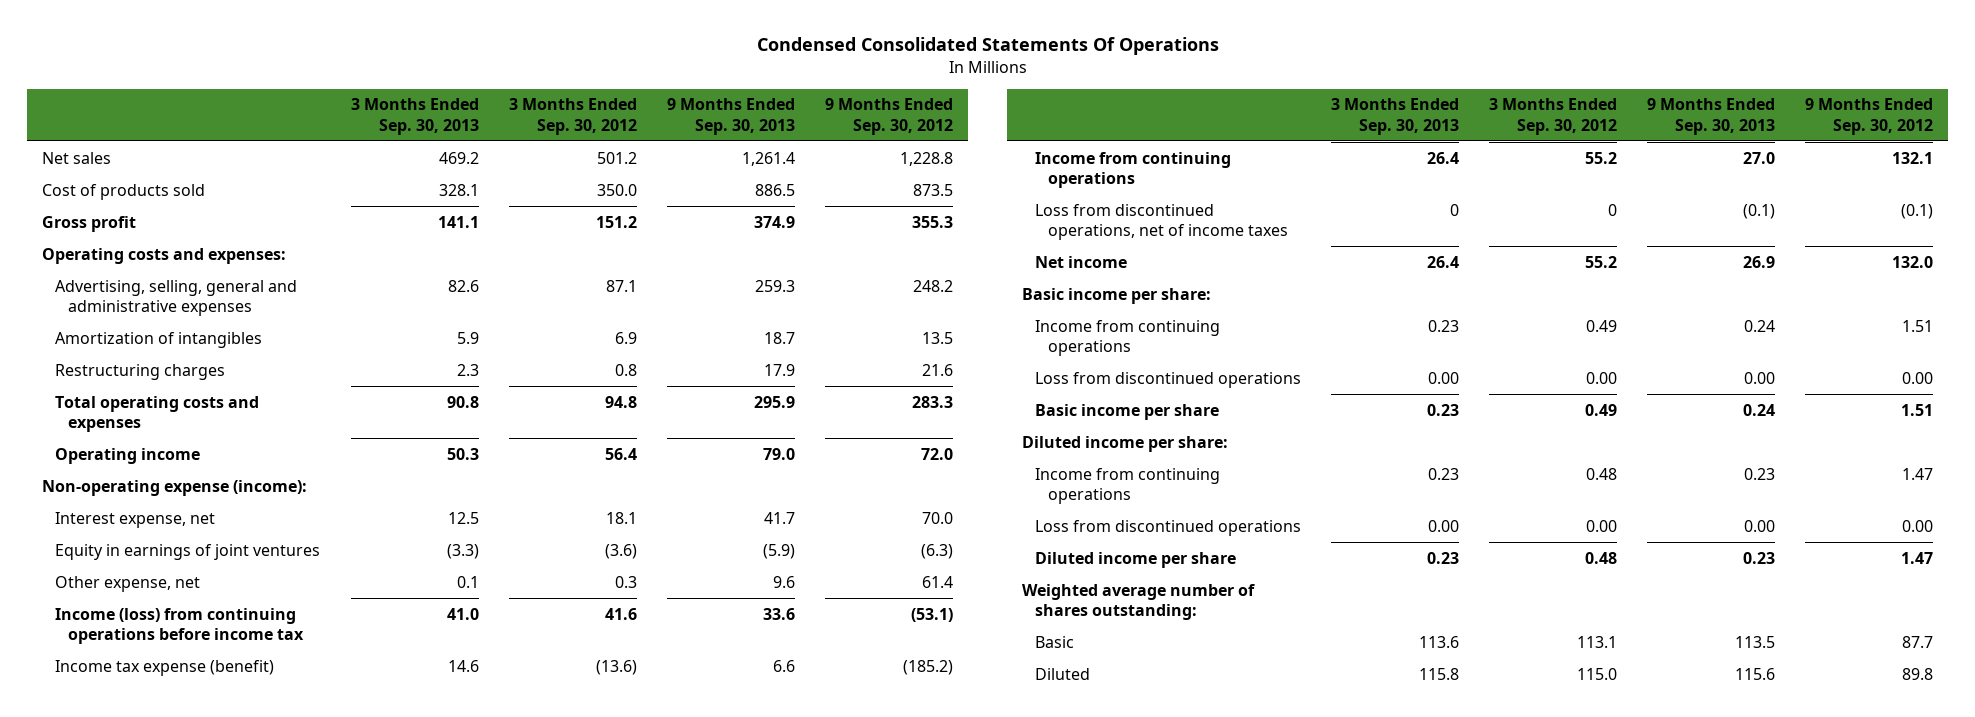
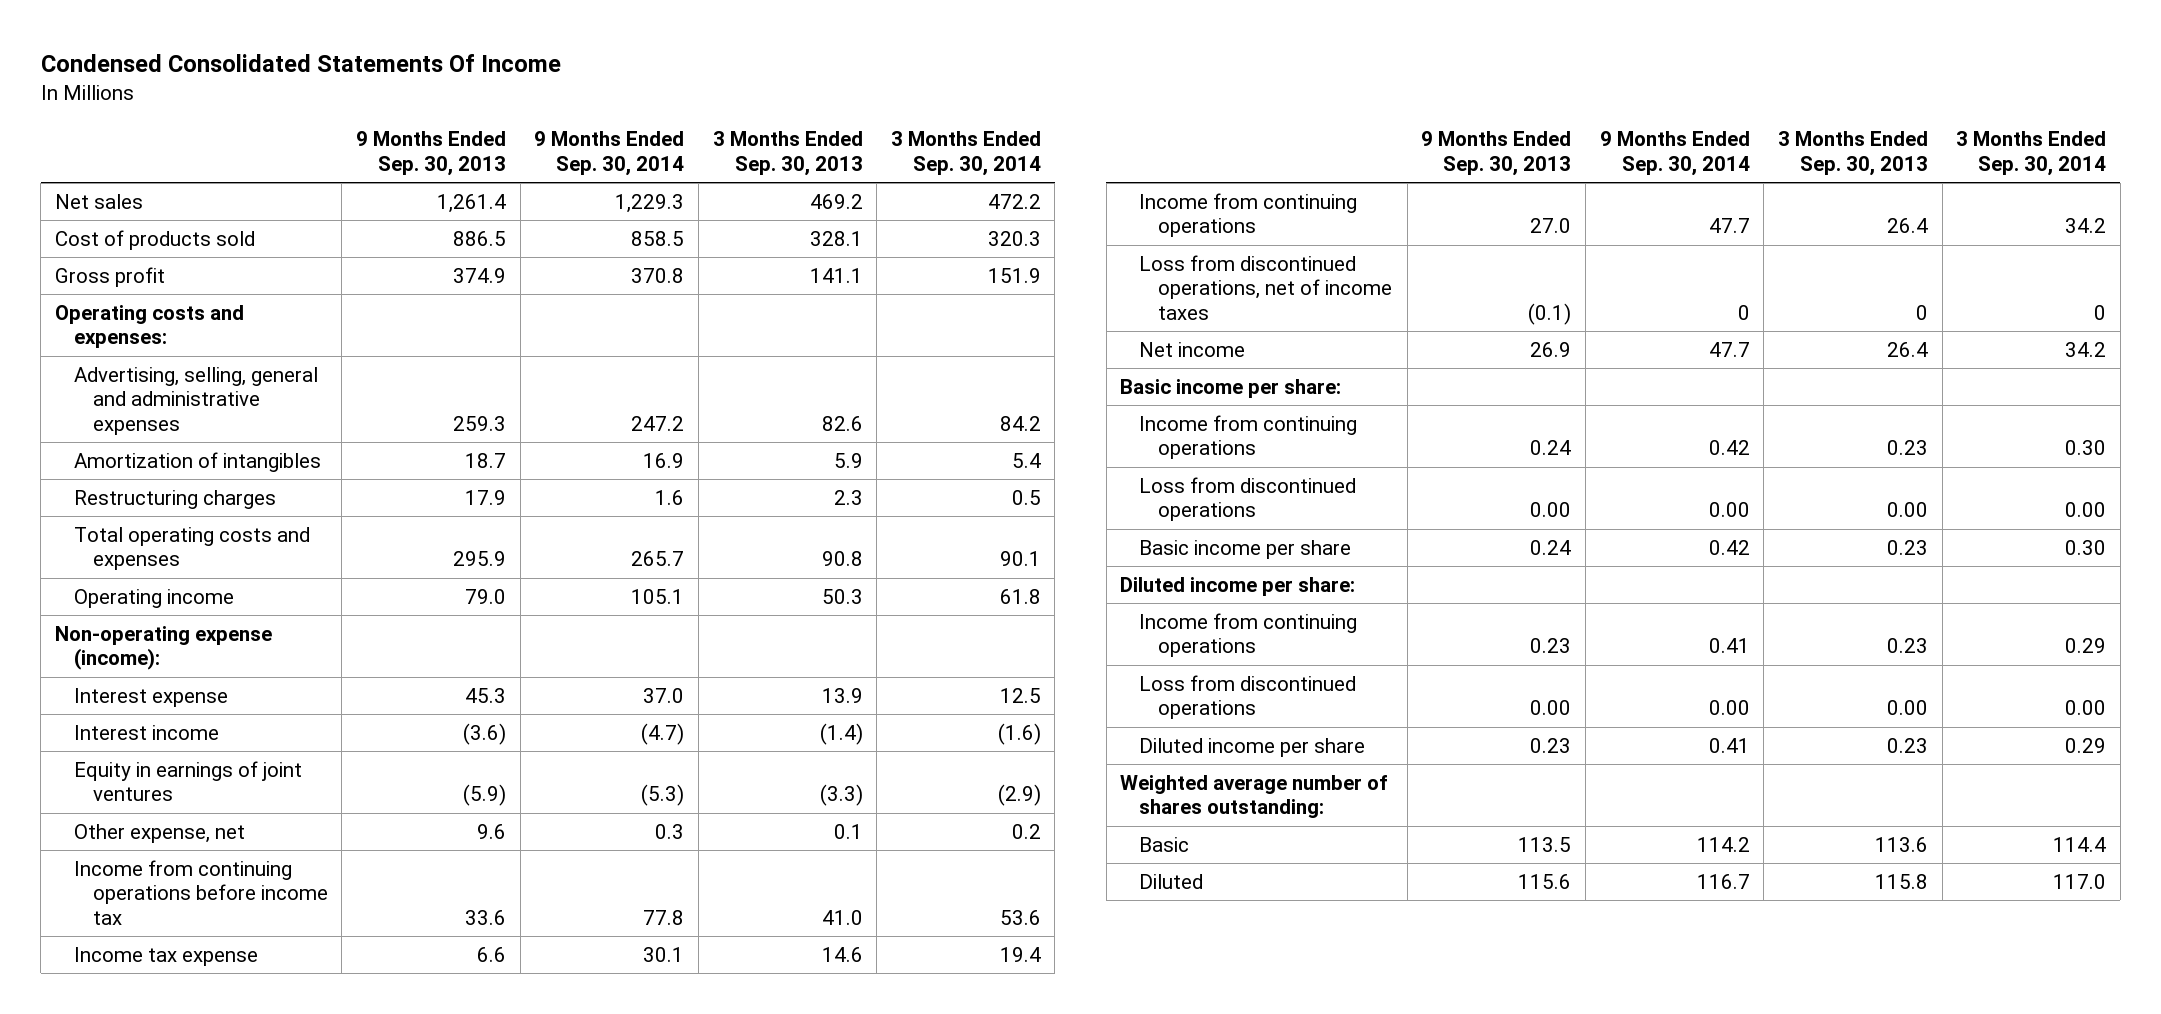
[756,37,1219,56] Condensed Consolidated Statements Of Operations -> [40,54,561,73] Condensed Consolidated Statements Of Income
[508,98,637,135] 3 Months Ended Sep. 30, 2012 -> none
[824,98,953,135] 9 Months Ended Sep. 30, 2012 -> none
none -> [534,131,685,176] 9 Months Ended Sep. 30, 2014
none -> [890,131,1041,176] 3 Months Ended Sep. 30, 2014
[54,511,215,528] Interest expense, net -> [73,687,228,707] Interest expense
[447,511,479,524] 12.5 -> [821,687,863,703] 13.9
[763,511,795,524] 41.7 -> [465,687,507,703] 45.3
none -> [73,724,219,740] Interest income
[54,607,304,644] Income (loss) from continuing operations before income tax -> [73,859,328,925] Income from continuing operations before income tax
[54,659,274,676] Income tax expense (benefit) -> [73,946,258,966] Income tax expense

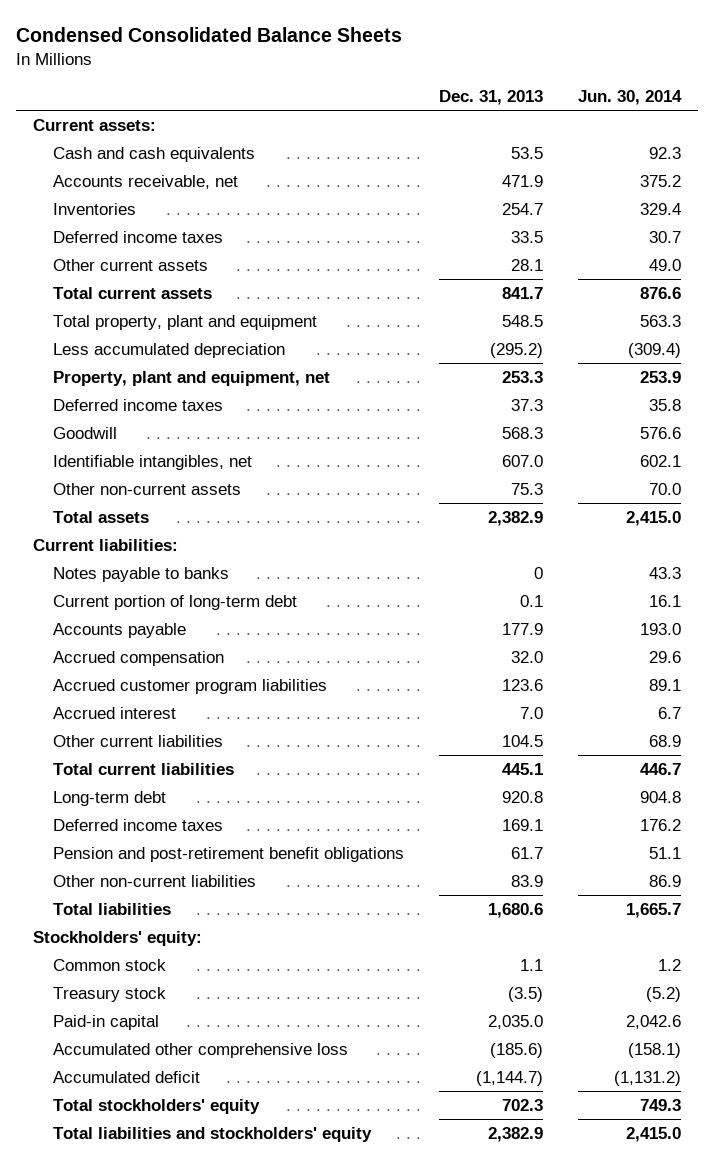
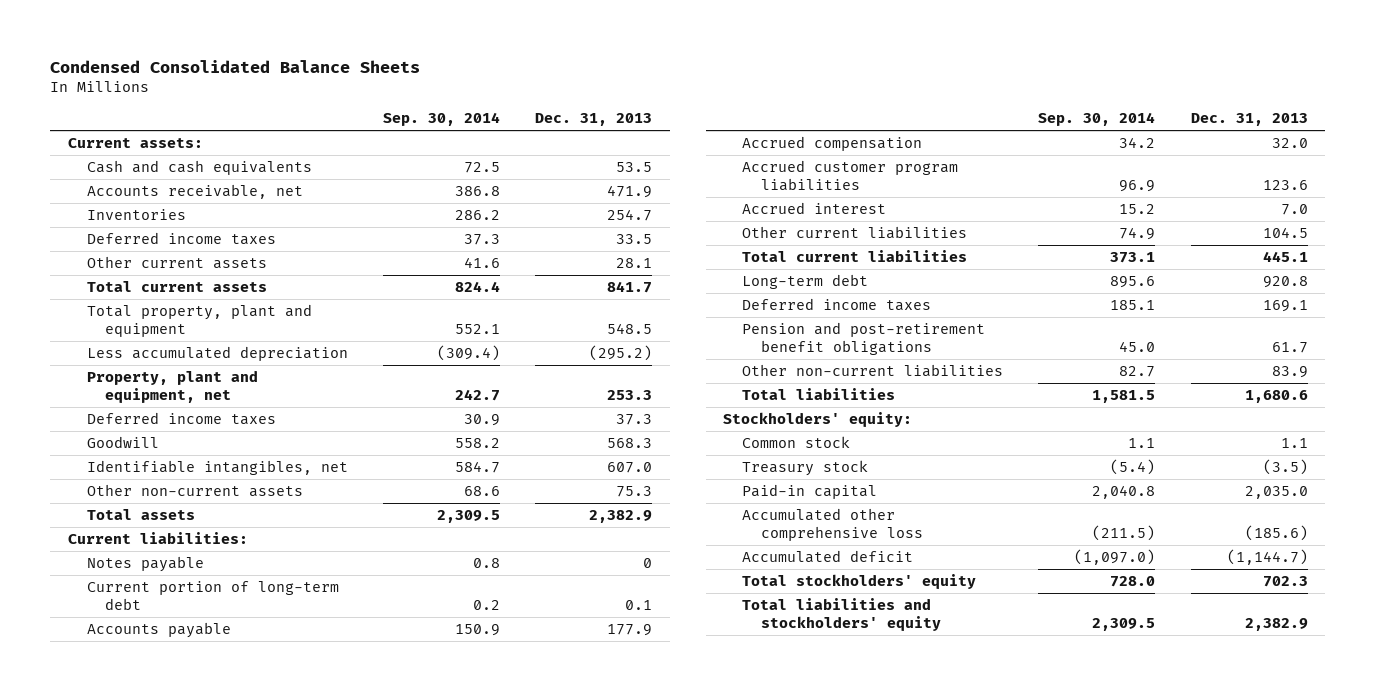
[577,89,682,105] Jun. 30, 2014 -> none
none -> [382,112,500,127] Sep. 30, 2014
[52,566,229,582] Notes payable to banks -> [86,555,204,572] Notes payable

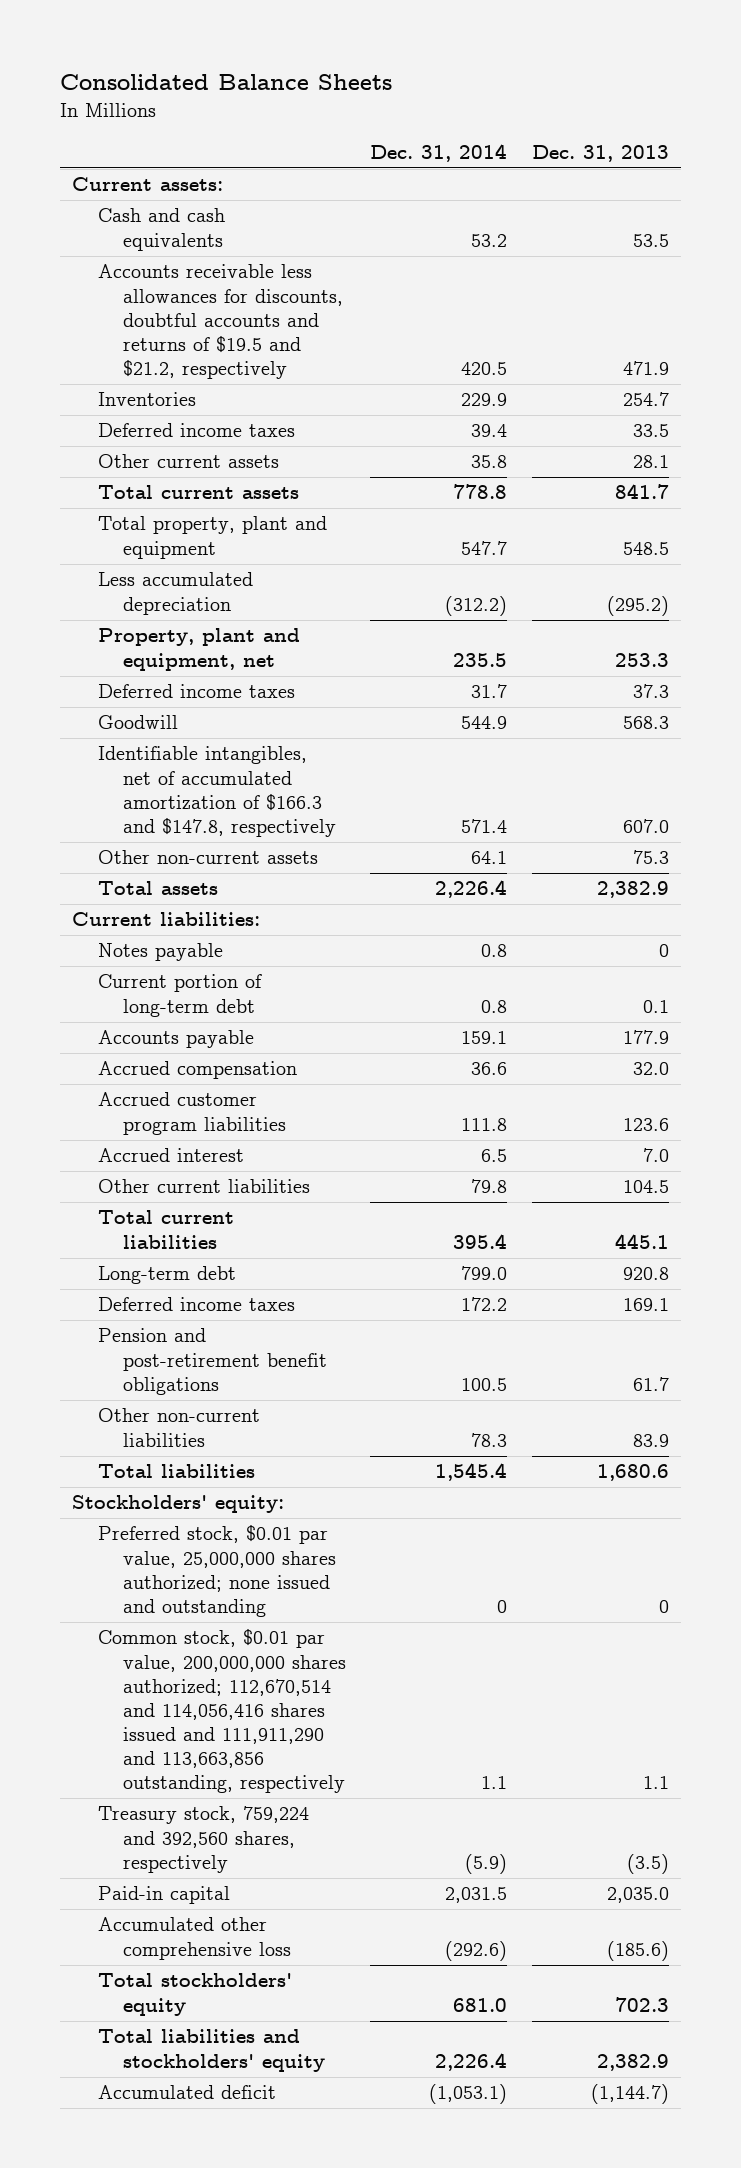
[50,59,421,73] Condensed Consolidated Balance Sheets -> [60,74,393,91] Consolidated Balance Sheets
[382,112,500,127] Sep. 30, 2014 -> none
none -> [370,143,508,162] Dec. 31, 2014
[86,183,303,199] Accounts receivable, net -> [97,264,343,379] Accounts receivable less allowances for discounts, doubtful accounts and returns of $19.5 and $21.2, respectively
[86,459,348,475] Identifiable intangibles, net -> [97,746,336,837] Identifiable intangibles, net of accumulated amortization of $166.3 and $147.8, respectively
none -> [97,1525,336,1617] Preferred stock, $0.01 par value, 25,000,000 shares authorized; none issued and outstanding
[742,435,851,448] Common stock -> [97,1629,346,1794] Common stock, $0.01 par value, 200,000,000 shares authorized; 112,670,514 and 114,056,416 shares issued and 111,911,290 and 113,663,856 outstanding, respectively
[742,459,869,476] Treasury stock -> [97,1806,309,1873] Treasury stock, 759,224 and 392,560 shares, respectively
[742,549,914,563] Accumulated deficit -> [97,2085,276,2100] Accumulated deficit

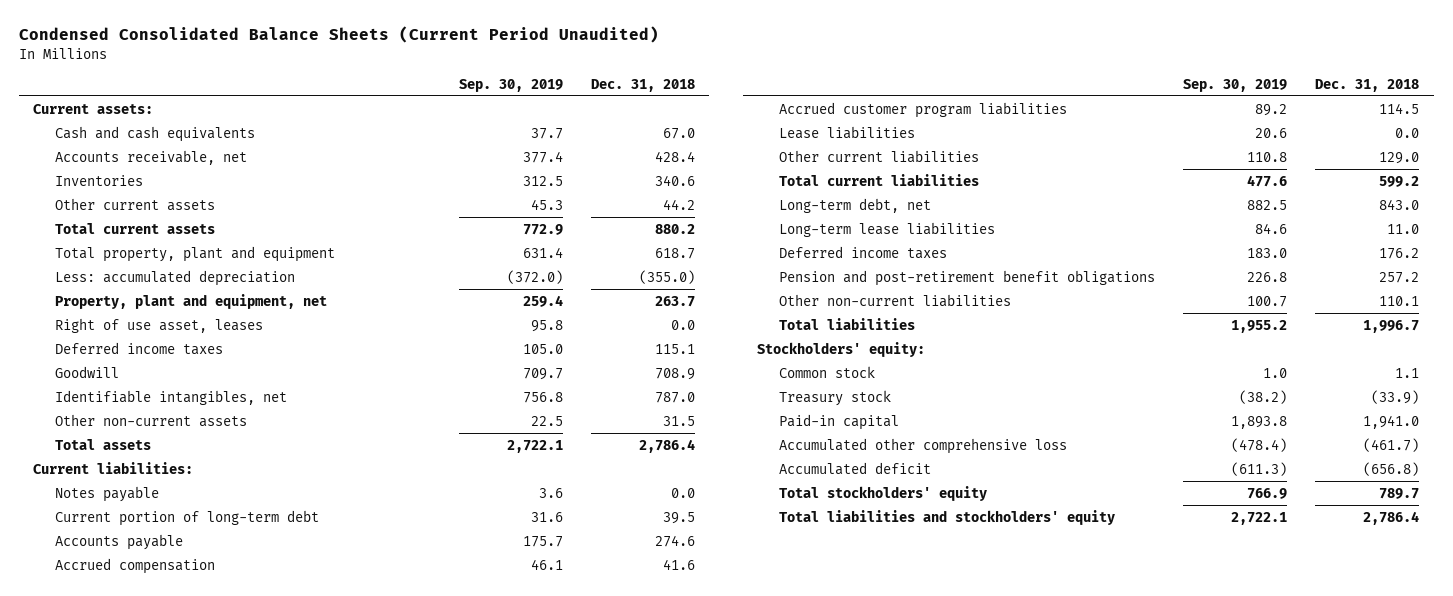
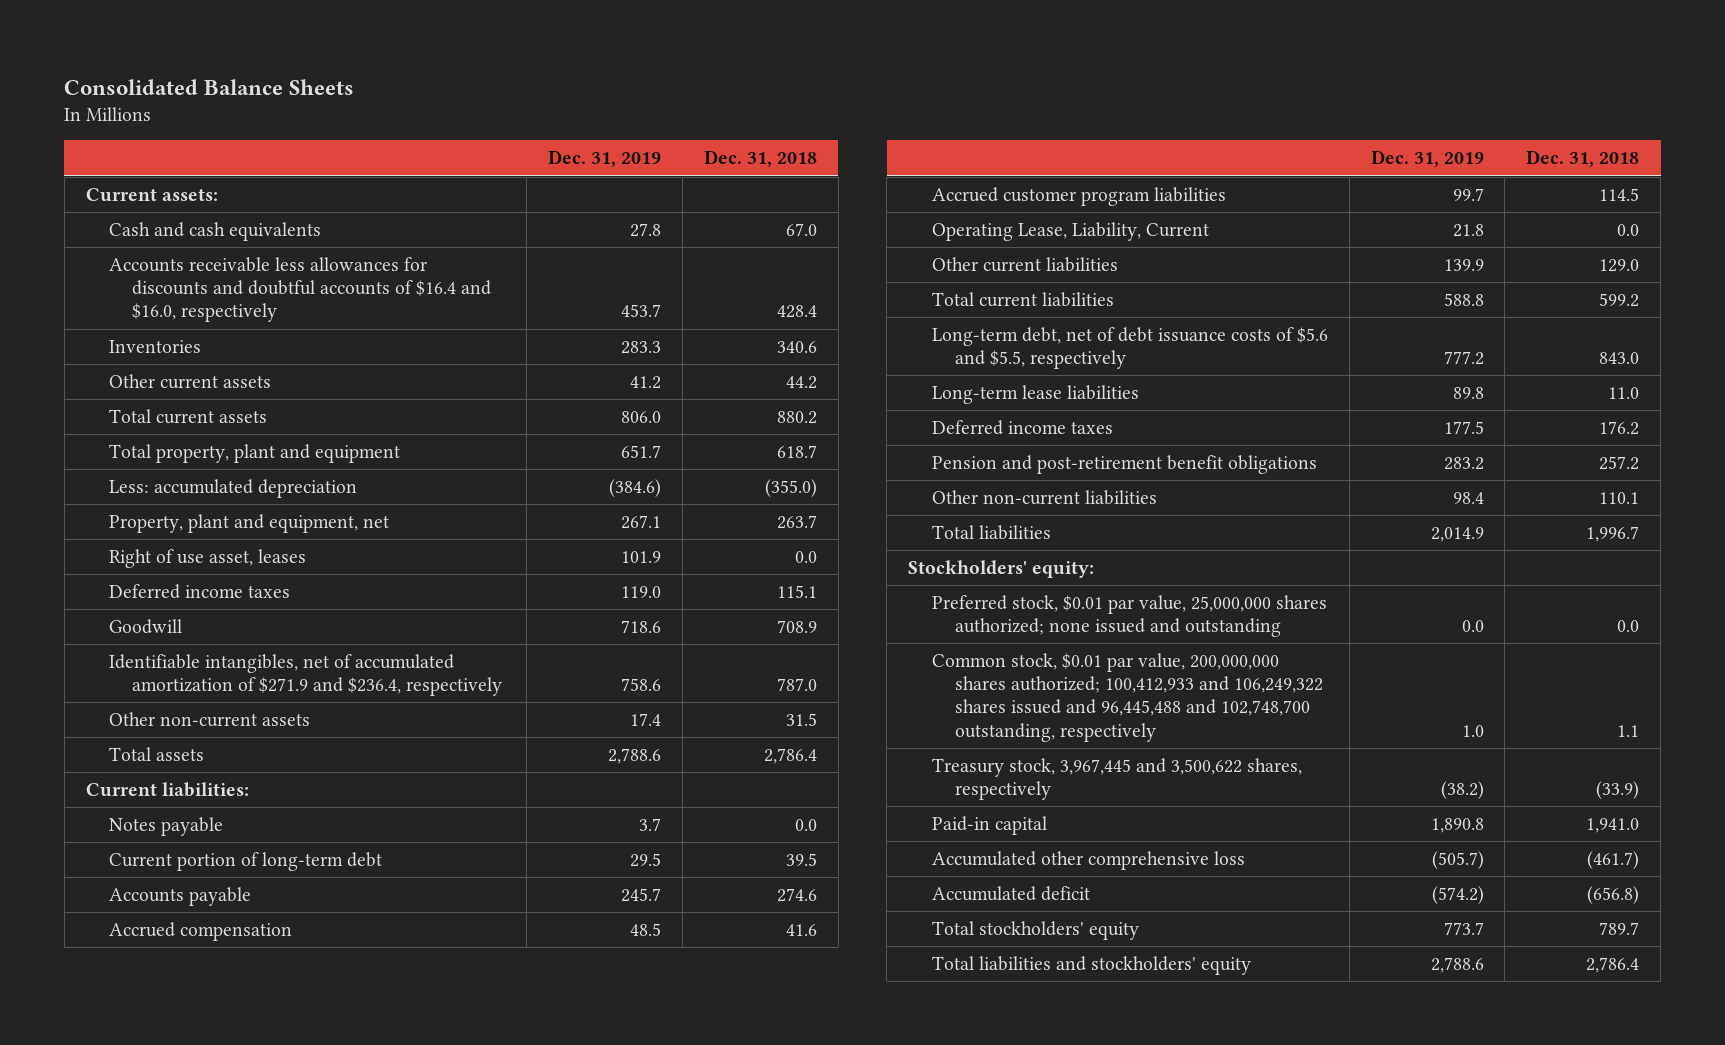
[19,26,660,44] Condensed Consolidated Balance Sheets (Current Period Unaudited) -> [64,78,355,95] Consolidated Balance Sheets
[458,78,563,92] Sep. 30, 2019 -> none
none -> [547,150,661,168] Dec. 31, 2019
[54,149,247,165] Accounts receivable, net -> [108,256,492,323] Accounts receivable less allowances for discounts and doubtful accounts of $16.4 and $16.0, respectively
[54,389,287,405] Identifiable intangibles, net -> [108,653,503,697] Identifiable intangibles, net of accumulated amortization of $271.9 and $236.4, respectively
[778,125,915,139] Lease liabilities -> [931,221,1209,241] Operating Lease, Liability, Current
[778,197,931,213] Long-term debt, net -> [931,326,1328,370] Long-term debt, net of debt issuance costs of $5.6 and $5.5, respectively
none -> [931,594,1327,638] Preferred stock, $0.01 par value, 25,000,000 shares authorized; none issued and outstanding
[778,365,875,378] Common stock -> [931,652,1323,742] Common stock, $0.01 par value, 200,000,000 shares authorized; 100,412,933 and 106,249,322 shares issued and 96,445,488 and 102,748,700 outstanding, respectively
[778,389,891,406] Treasury stock -> [931,757,1302,801] Treasury stock, 3,967,445 and 3,500,622 shares, respectively

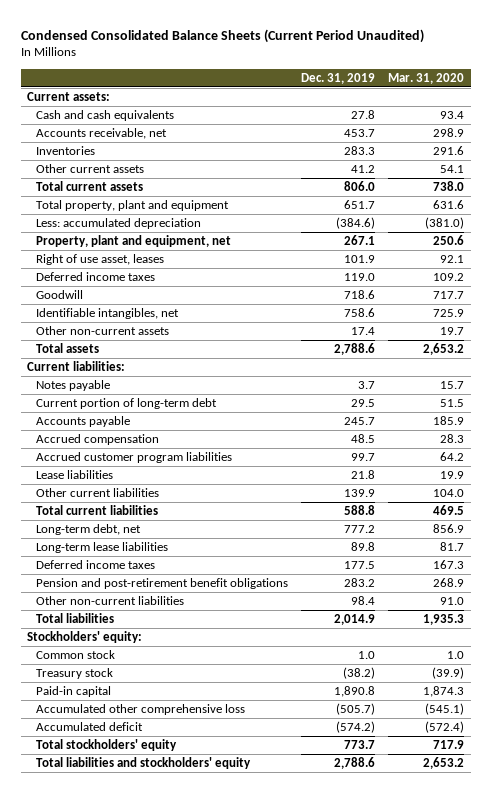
[64,78,355,95] Consolidated Balance Sheets -> [20,28,424,43] Condensed Consolidated Balance Sheets (Current Period Unaudited)
[703,150,817,168] Dec. 31, 2018 -> none
none -> [388,72,465,84] Mar. 31, 2020
[108,256,492,323] Accounts receivable less allowances for discounts and doubtful accounts of $16.4 and $16.0, respectively -> [35,127,167,139] Accounts receivable, net
[108,653,503,697] Identifiable intangibles, net of accumulated amortization of $271.9 and $236.4, respectively -> [35,307,179,319] Identifiable intangibles, net
[931,221,1209,241] Operating Lease, Liability, Current -> [35,469,113,479] Lease liabilities
[931,326,1328,370] Long-term debt, net of debt issuance costs of $5.6 and $5.5, respectively -> [35,523,141,535] Long-term debt, net
[931,594,1327,638] Preferred stock, $0.01 par value, 25,000,000 shares authorized; none issued and outstanding -> none
[931,652,1323,742] Common stock, $0.01 par value, 200,000,000 shares authorized; 100,412,933 and 106,249,322 shares issued and 96,445,488 and 102,748,700 outstanding, respectively -> [35,649,115,659] Common stock
[931,757,1302,801] Treasury stock, 3,967,445 and 3,500,622 shares, respectively -> [35,667,113,679] Treasury stock

